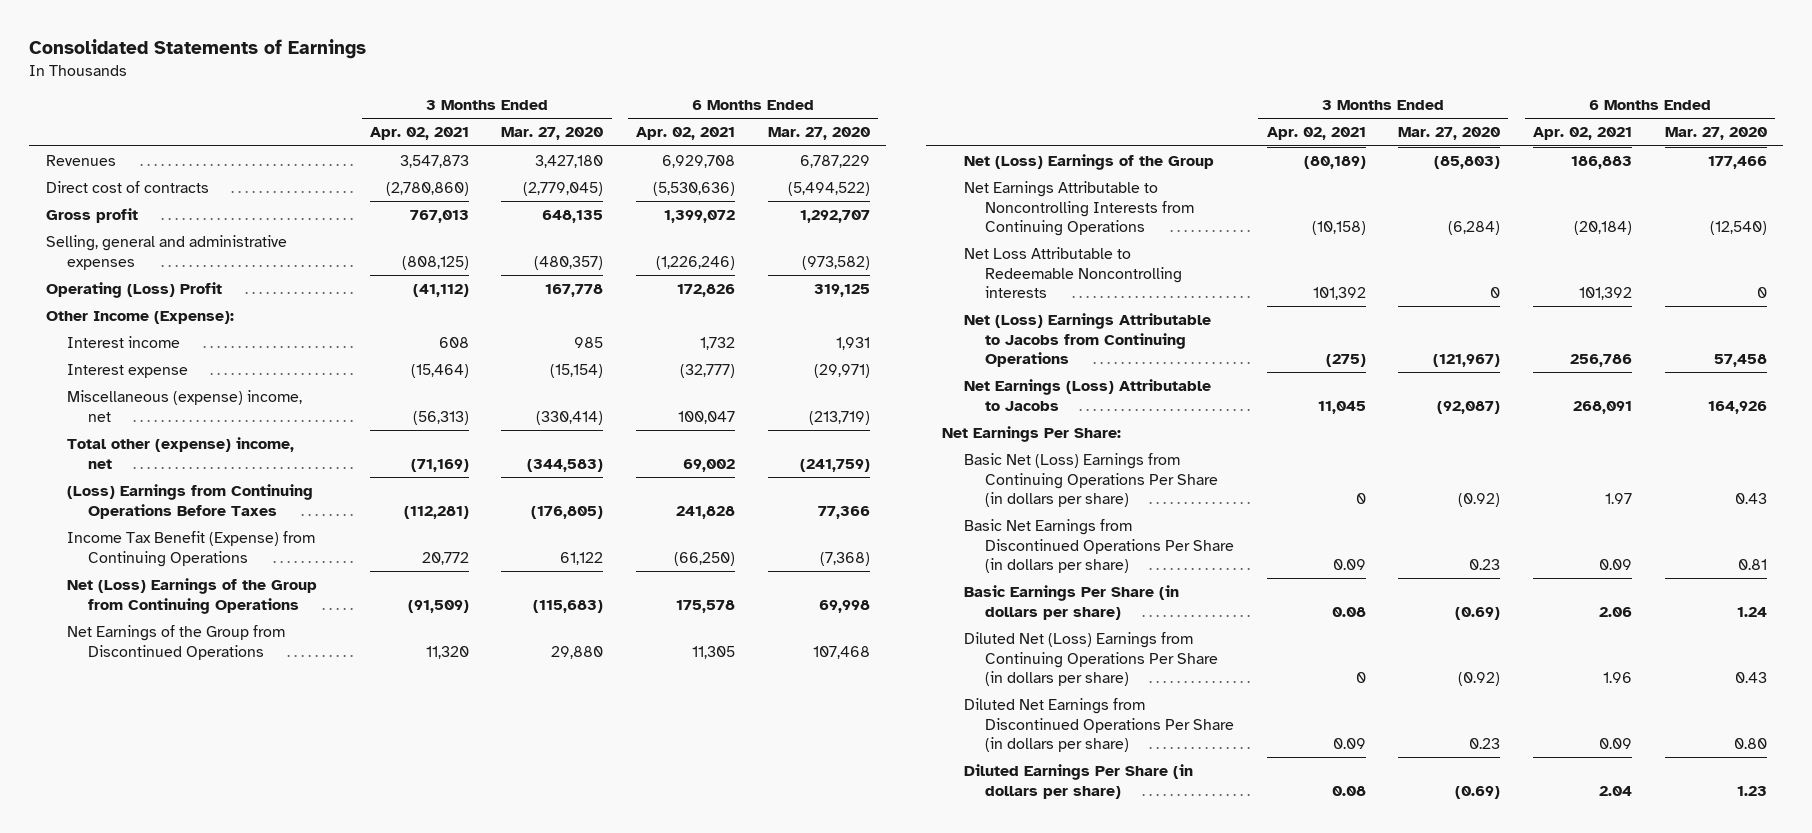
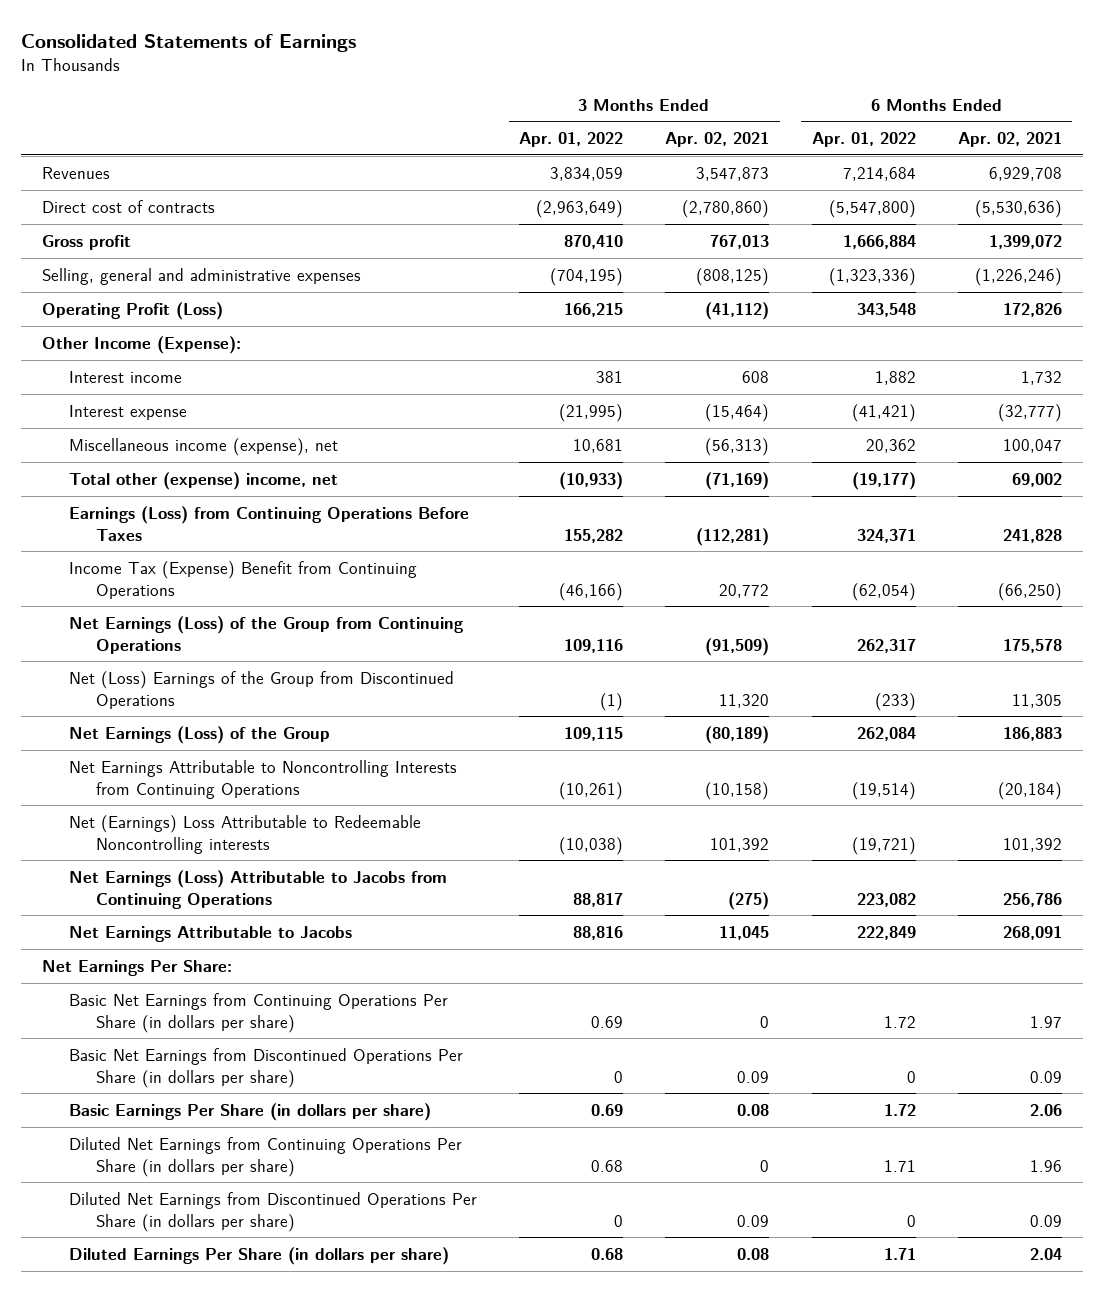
[501,127,604,141] Mar. 27, 2020 -> none
[767,127,870,141] Mar. 27, 2020 -> none
none -> [519,132,624,148] Apr. 01, 2022
none -> [811,132,916,148] Apr. 01, 2022
[45,281,222,298] Operating (Loss) Profit -> [42,301,224,320] Operating Profit (Loss)
[66,389,302,422] Miscellaneous (expense) income, net -> [69,437,339,456] Miscellaneous income (expense), net
[66,483,313,519] (Loss) Earnings from Continuing Operations Before Taxes -> [69,505,470,541] Earnings (Loss) from Continuing Operations Before Taxes
[66,530,315,567] Income Tax Benefit (Expense) from Continuing Operations -> [69,560,418,599] Income Tax (Expense) Benefit from Continuing Operations
[66,577,317,614] Net (Loss) Earnings of the Group from Continuing Operations -> [69,615,465,654] Net Earnings (Loss) of the Group from Continuing Operations
[66,624,285,660] Net Earnings of the Group from Discontinued Operations -> [69,670,455,709] Net (Loss) Earnings of the Group from Discontinued Operations
[963,153,1214,170] Net (Loss) Earnings of the Group -> [69,725,331,744] Net Earnings (Loss) of the Group
[963,246,1182,299] Net Loss Attributable to Redeemable Noncontrolling interests -> [69,814,422,854] Net (Earnings) Loss Attributable to Redeemable Noncontrolling interests
[963,312,1211,368] Net (Loss) Earnings Attributable to Jacobs from Continuing Operations -> [69,869,448,909] Net Earnings (Loss) Attributable to Jacobs from Continuing Operations
[963,378,1211,411] Net Earnings (Loss) Attributable to Jacobs -> [69,925,353,942] Net Earnings Attributable to Jacobs
[963,452,1218,508] Basic Net (Loss) Earnings from Continuing Operations Per Share (in dollars per share) -> [69,992,449,1033] Basic Net Earnings from Continuing Operations Per Share (in dollars per share)
[963,631,1218,687] Diluted Net (Loss) Earnings from Continuing Operations Per Share (in dollars per share) -> [69,1136,463,1177] Diluted Net Earnings from Continuing Operations Per Share (in dollars per share)

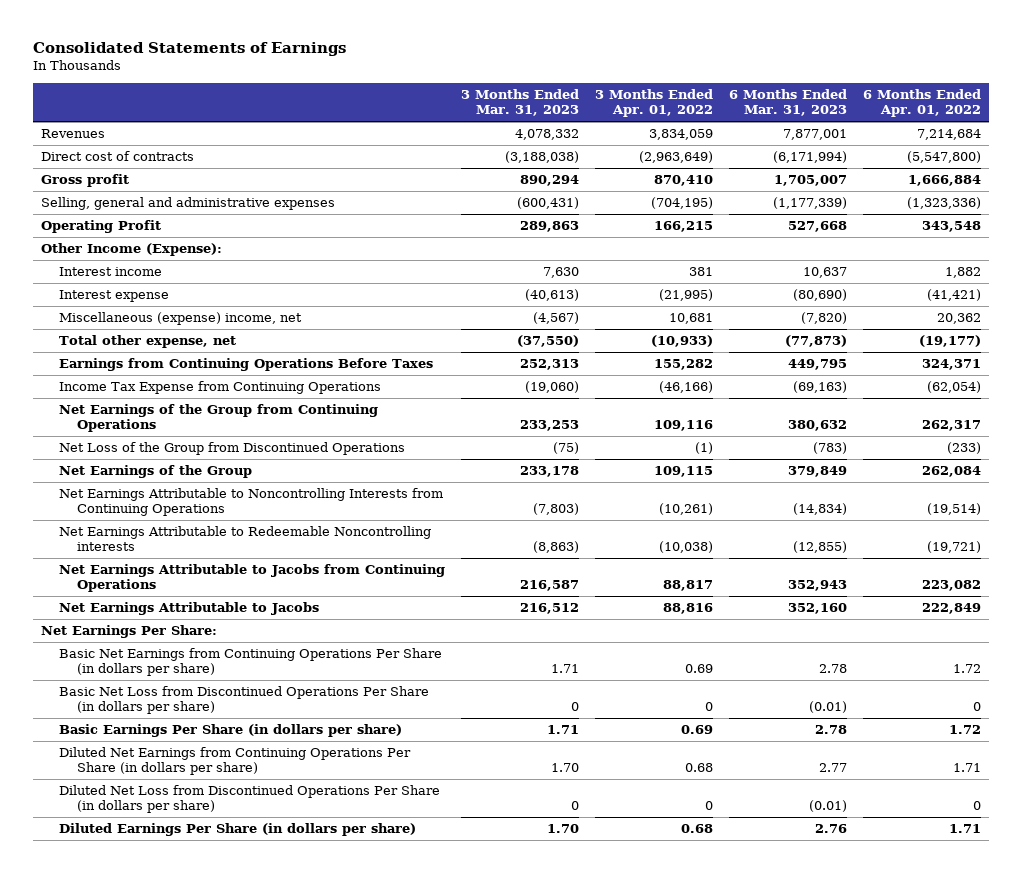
[665,132,770,148] Apr. 02, 2021 -> none
[957,132,1062,148] Apr. 02, 2021 -> none
none -> [460,89,579,117] 3 Months Ended Mar. 31, 2023
none -> [728,89,847,117] 6 Months Ended Mar. 31, 2023
[42,301,224,320] Operating Profit (Loss) -> [41,219,162,233] Operating Profit
[69,437,339,456] Miscellaneous income (expense), net -> [58,311,302,325] Miscellaneous (expense) income, net
[69,471,339,490] Total other (expense) income, net -> [58,334,236,348] Total other expense, net
[69,505,470,541] Earnings (Loss) from Continuing Operations Before Taxes -> [58,357,433,371] Earnings from Continuing Operations Before Taxes
[69,560,418,599] Income Tax (Expense) Benefit from Continuing Operations -> [58,380,381,394] Income Tax Expense from Continuing Operations
[69,615,465,654] Net Earnings (Loss) of the Group from Continuing Operations -> [58,403,378,433] Net Earnings of the Group from Continuing Operations
[69,670,455,709] Net (Loss) Earnings of the Group from Discontinued Operations -> [58,441,405,455] Net Loss of the Group from Discontinued Operations
[69,725,331,744] Net Earnings (Loss) of the Group -> [58,464,252,478] Net Earnings of the Group
[69,814,422,854] Net (Earnings) Loss Attributable to Redeemable Noncontrolling interests -> [58,525,431,552] Net Earnings Attributable to Redeemable Noncontrolling interests
[69,869,448,909] Net Earnings (Loss) Attributable to Jacobs from Continuing Operations -> [58,563,445,593] Net Earnings Attributable to Jacobs from Continuing Operations
[69,1047,464,1088] Basic Net Earnings from Discontinued Operations Per Share (in dollars per share) -> [58,685,429,715] Basic Net Loss from Discontinued Operations Per Share (in dollars per share)
[69,1191,478,1232] Diluted Net Earnings from Discontinued Operations Per Share (in dollars per share) -> [58,784,440,814] Diluted Net Loss from Discontinued Operations Per Share (in dollars per share)

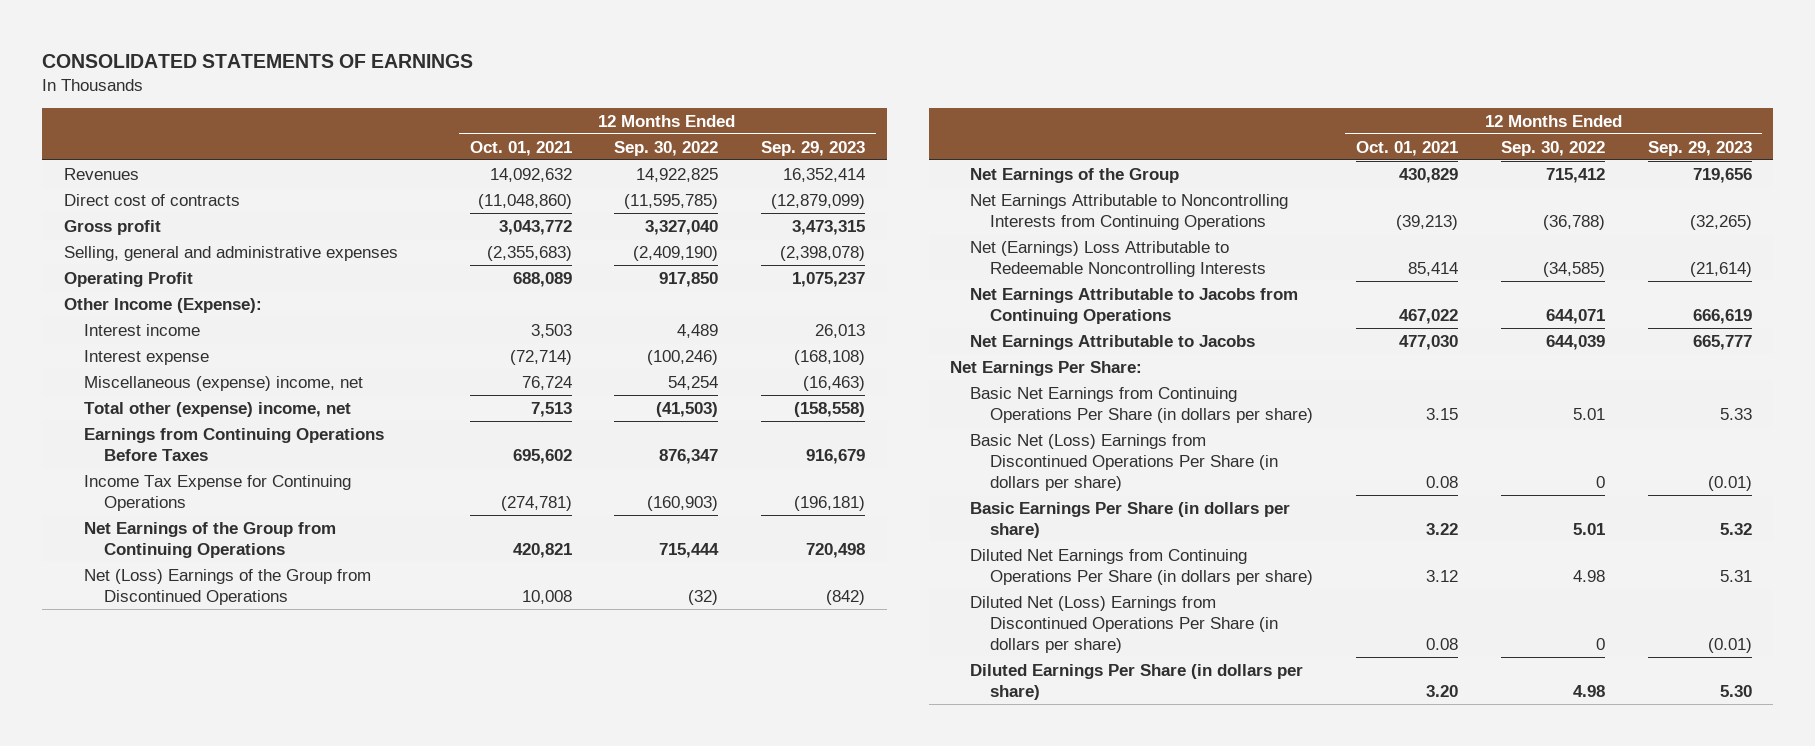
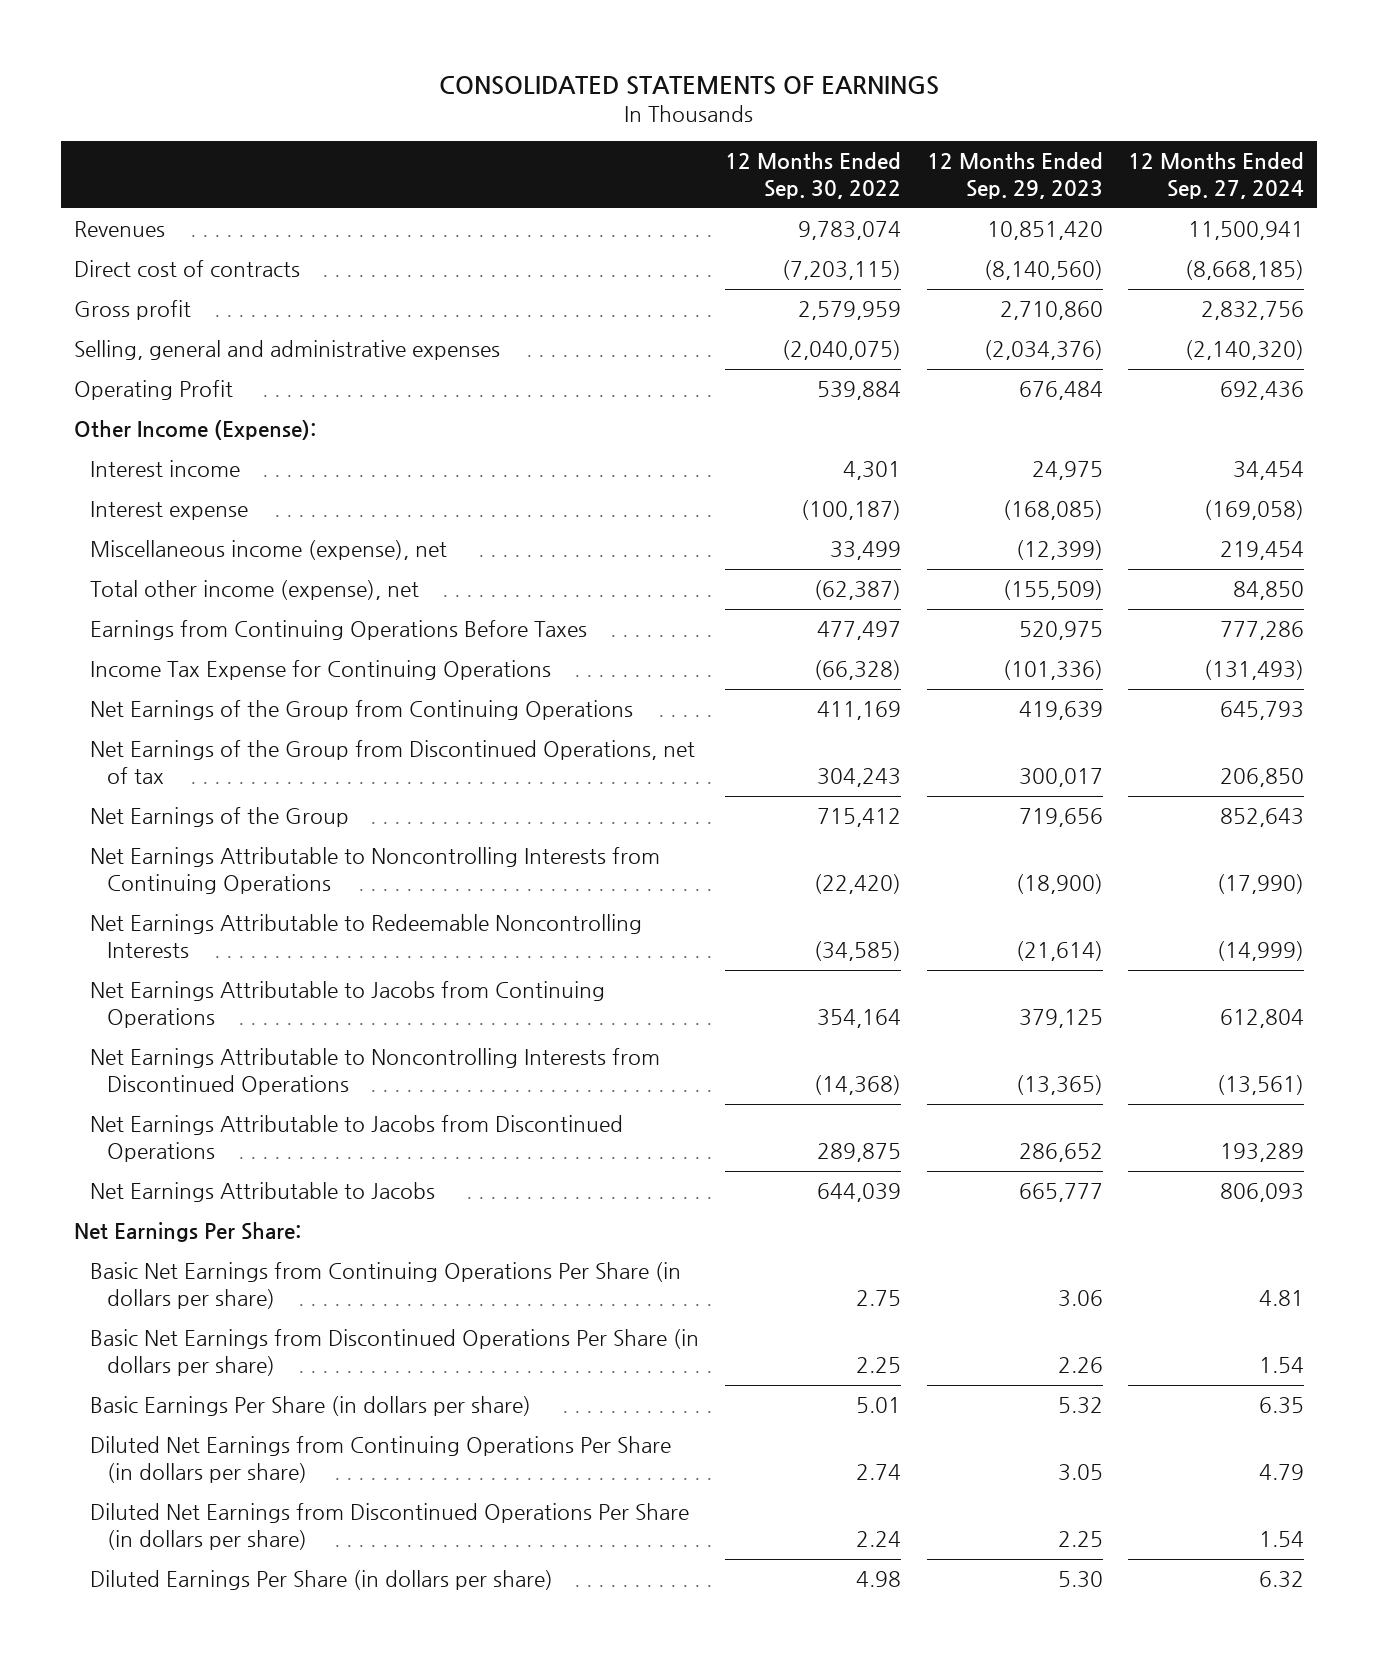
[469,140,572,156] Oct. 01, 2021 -> none
none -> [1128,152,1305,200] 12 Months Ended Sep. 27, 2024
[636,167,719,182] 14,922,825 -> [798,221,902,241] 9,783,074
[783,167,866,182] 16,352,414 -> [986,221,1103,241] 10,851,420
[624,193,719,209] (11,595,785) -> [782,260,902,281] (7,203,115)
[771,193,866,209] (12,879,099) -> [983,260,1103,281] (8,140,560)
[645,219,719,235] 3,327,040 -> [798,301,902,321] 2,579,959
[792,219,866,235] 3,473,315 -> [999,301,1103,321] 2,710,860
[633,245,719,261] (2,409,190) -> [782,340,902,361] (2,040,075)
[780,245,866,261] (2,398,078) -> [983,340,1103,361] (2,034,376)
[659,271,719,287] 917,850 -> [817,381,902,401] 539,884
[792,271,866,287] 1,075,237 -> [1018,381,1103,401] 676,484
[677,323,719,338] 4,489 -> [843,461,902,481] 4,301
[815,323,866,338] 26,013 -> [1031,461,1103,481] 24,975
[647,349,719,365] (100,246) -> [801,500,902,521] (100,187)
[794,349,866,365] (168,108) -> [1002,500,1103,521] (168,085)
[83,375,363,391] Miscellaneous (expense) income, net -> [90,540,448,561] Miscellaneous income (expense), net
[668,375,719,390] 54,254 -> [830,541,902,561] 33,499
[803,375,866,391] (16,463) -> [1015,540,1103,561] (12,399)
[83,401,351,417] Total other (expense) income, net -> [90,580,420,601] Total other income (expense), net
[656,401,719,417] (41,503) -> [814,580,902,601] (62,387)
[794,401,866,417] (158,558) -> [1002,580,1103,601] (155,509)
[659,448,719,464] 876,347 -> [817,621,902,641] 477,497
[806,448,866,464] 916,679 -> [1018,621,1103,641] 520,975
[647,495,719,511] (160,903) -> [814,660,902,681] (66,328)
[794,495,866,511] (196,181) -> [1002,660,1103,681] (101,336)
[659,542,720,558] 715,444 -> [817,701,902,721] 411,169
[806,542,866,558] 720,498 -> [1018,701,1103,721] 419,639
[83,568,371,605] Net (Loss) Earnings of the Group from Discontinued Operations -> [90,740,696,784] Net Earnings of the Group from Discontinued Operations, net of tax
[688,589,719,605] (32) -> [817,767,902,787] 304,243
[826,589,866,605] (842) -> [1018,767,1103,787] 300,017
[1542,214,1605,230] (36,788) -> [814,873,902,894] (22,420)
[1689,214,1752,230] (32,265) -> [1015,873,1103,894] (18,900)
[970,240,1267,277] Net (Earnings) Loss Attributable to Redeemable Noncontrolling Interests -> [90,914,643,958] Net Earnings Attributable to Redeemable Noncontrolling Interests
[1545,308,1605,324] 644,071 -> [817,1008,902,1028] 354,164
[1692,308,1752,324] 666,619 -> [1018,1008,1103,1028] 379,125
none -> [90,1048,661,1095] Net Earnings Attributable to Noncontrolling Interests from Discontinued Operations
none -> [90,1115,624,1162] Net Earnings Attributable to Jacobs from Discontinued Operations
[1572,407,1605,420] 5.01 -> [856,1289,902,1306] 2.75
[1719,407,1752,420] 5.33 -> [1057,1289,1103,1307] 3.06
[970,433,1279,492] Basic Net (Loss) Earnings from Discontinued Operations Per Share (in dollars per share) -> [90,1329,700,1376] Basic Net Earnings from Discontinued Operations Per Share (in dollars per share)
[1595,476,1605,489] 0 -> [856,1356,902,1373] 2.25
[1707,476,1752,492] (0.01) -> [1057,1356,1103,1373] 2.26
[1572,569,1605,582] 4.98 -> [856,1463,902,1480] 2.74
[1719,569,1752,582] 5.31 -> [1057,1463,1103,1481] 3.05
[970,595,1279,654] Diluted Net (Loss) Earnings from Discontinued Operations Per Share (in dollars per share) -> [90,1503,690,1550] Diluted Net Earnings from Discontinued Operations Per Share (in dollars per share)
[1595,638,1605,651] 0 -> [856,1530,902,1547] 2.24
[1707,638,1752,654] (0.01) -> [1057,1530,1103,1547] 2.25

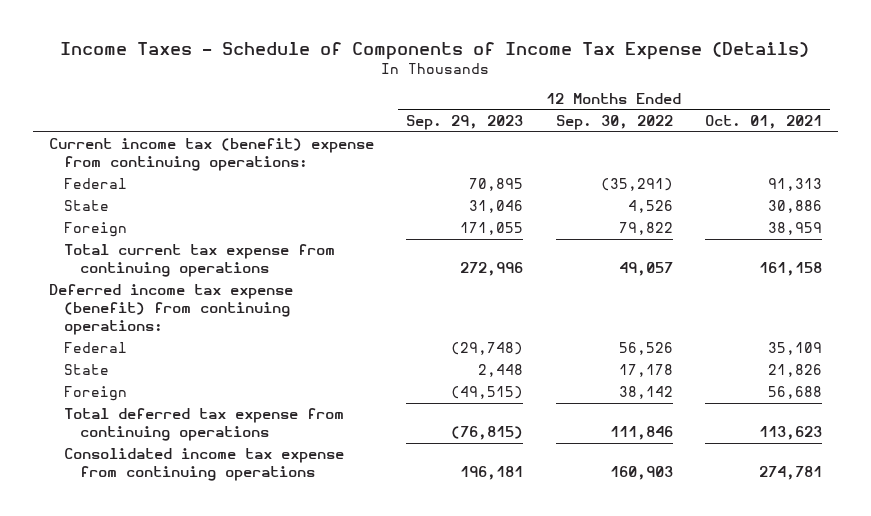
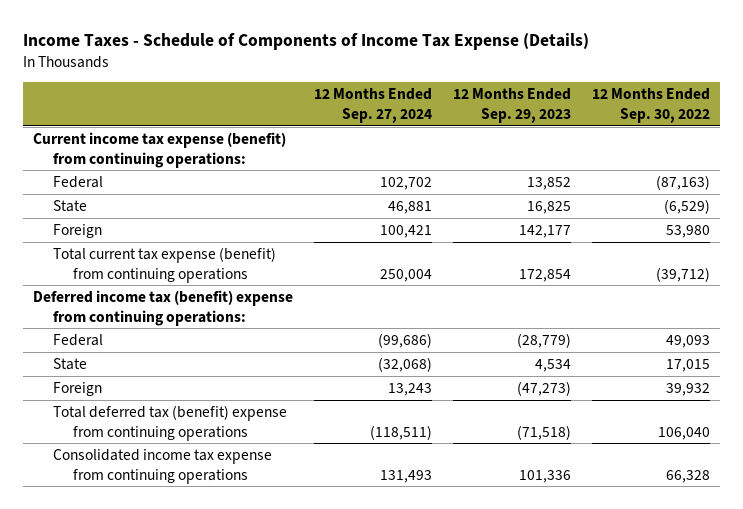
[704,115,822,130] Oct. 01, 2021 -> none
none -> [313,88,432,123] 12 Months Ended Sep. 27, 2024
[48,138,374,172] Current income tax (benefit) expense from continuing operations: -> [33,131,287,168] Current income tax expense (benefit) from continuing operations:
[469,178,524,192] 70,895 -> [526,176,571,190] 13,852
[600,178,673,192] (35,291) -> [655,174,710,190] (87,163)
[469,200,524,214] 31,046 -> [526,200,571,214] 16,825
[627,200,673,214] 4,526 -> [663,198,710,214] (6,529)
[460,222,524,236] 171,055 -> [518,224,571,238] 142,177
[618,222,673,236] 79,822 -> [665,224,710,238] 53,980
[64,244,336,278] Total current tax expense from continuing operations -> [52,246,276,283] Total current tax expense (benefit) from continuing operations
[460,262,524,277] 272,996 -> [518,268,571,282] 172,854
[618,262,673,277] 49,057 -> [655,266,710,282] (39,712)
[48,284,293,336] Deferred income tax expense (benefit) from continuing operations: -> [33,289,294,326] Deferred income tax (benefit) expense from continuing operations:
[451,342,524,356] (29,748) -> [516,332,571,348] (28,779)
[618,342,673,356] 56,526 -> [665,334,710,348] 49,093
[478,364,524,378] 2,448 -> [534,358,571,372] 4,534
[618,364,673,378] 17,178 -> [665,358,710,372] 17,015
[451,386,524,400] (49,515) -> [516,380,571,396] (47,273)
[618,386,673,400] 38,142 -> [665,382,710,396] 39,932
[64,408,345,442] Total deferred tax expense from continuing operations -> [52,404,287,441] Total deferred tax (benefit) expense from continuing operations
[451,426,524,441] (76,815) -> [516,424,571,440] (71,518)
[609,426,673,441] 111,846 -> [657,426,710,440] 106,040
[460,466,524,481] 196,181 -> [518,469,571,483] 101,336
[609,466,673,481] 160,903 -> [665,469,710,483] 66,328

